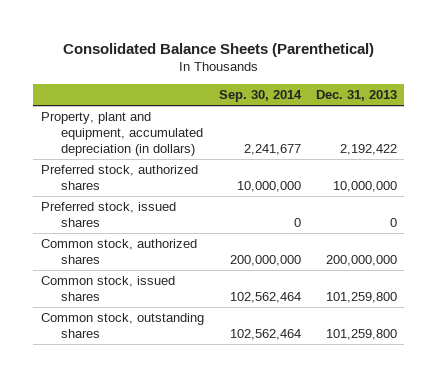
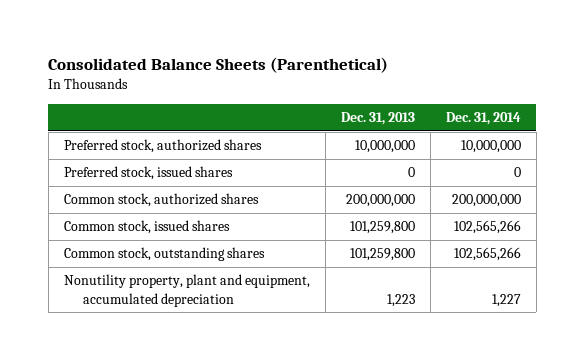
[218,90,302,103] Sep. 30, 2014 -> none
none -> [445,111,521,125] Dec. 31, 2014
[40,112,203,156] Property, plant and equipment, accumulated depreciation (in dollars) -> none
none -> [63,274,310,307] Nonutility property, plant and equipment, accumulated depreciation

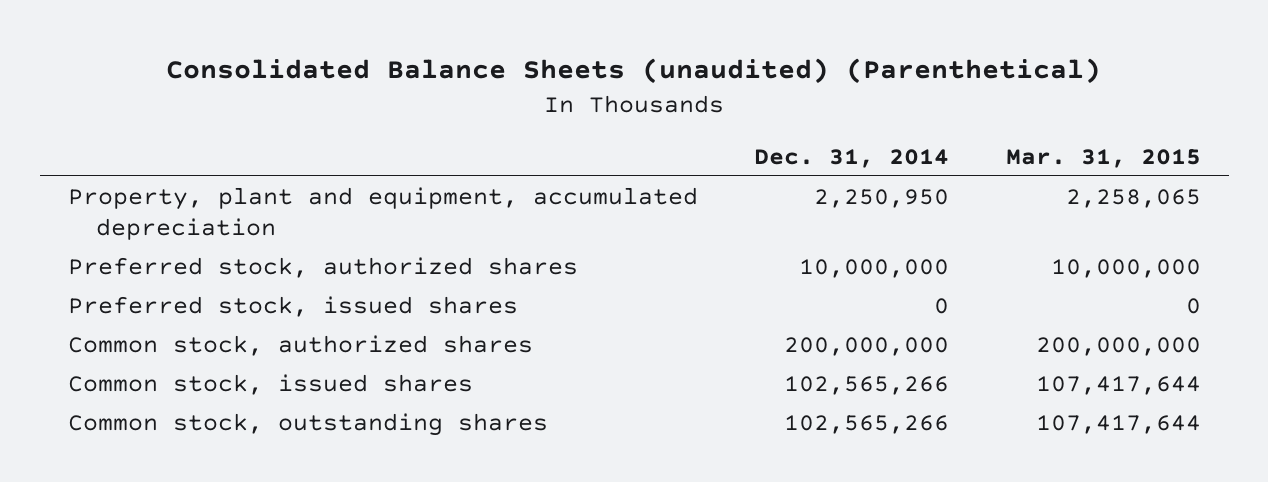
[48,57,389,74] Consolidated Balance Sheets (Parenthetical) -> [166,58,1102,85] Consolidated Balance Sheets (unaudited) (Parenthetical)
[340,111,415,125] Dec. 31, 2013 -> none
none -> [1005,148,1201,168] Mar. 31, 2015
none -> [67,186,698,240] Property, plant and equipment, accumulated depreciation
[63,274,310,307] Nonutility property, plant and equipment, accumulated depreciation -> none

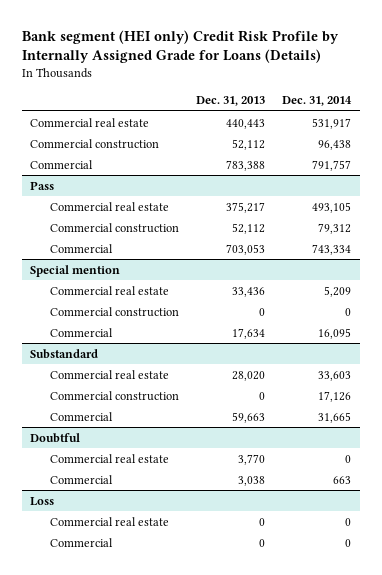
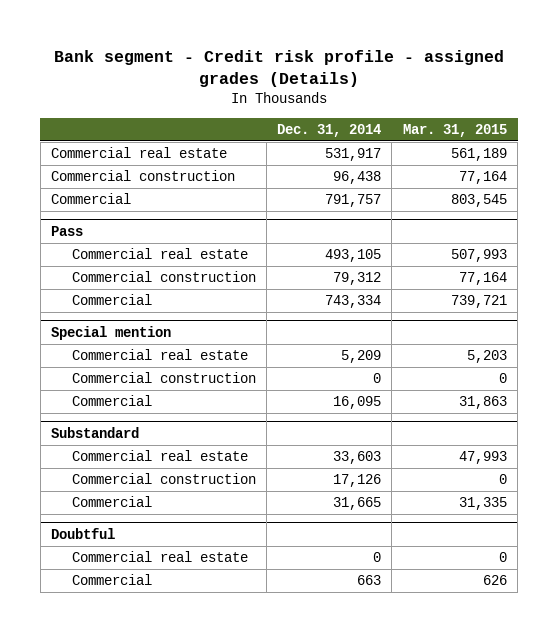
[21,30,339,64] Bank segment (HEI only) Credit Risk Profile by Internally Assigned Grade for Loans (Details) -> [53,50,504,88] Bank segment - Credit risk profile - assigned grades (Details)
[195,96,265,107] Dec. 31, 2013 -> none
none -> [402,123,507,137] Mar. 31, 2015
[30,496,55,506] Loss -> none
[49,516,169,526] Commercial real estate -> none
[49,537,113,547] Commercial -> none

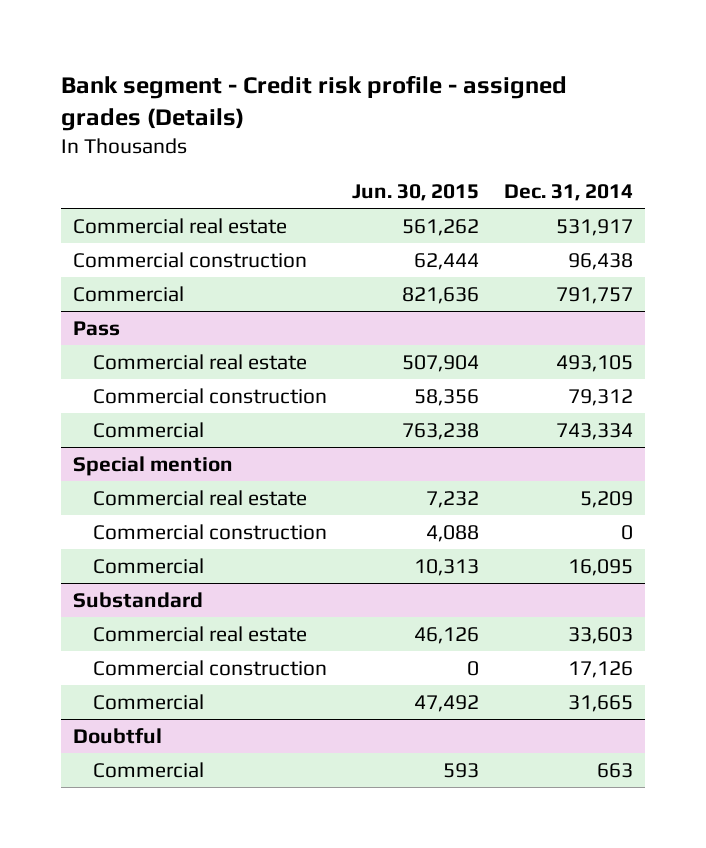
[402,123,507,137] Mar. 31, 2015 -> none
none -> [352,183,480,201] Jun. 30, 2015
[71,551,248,563] Commercial real estate -> none

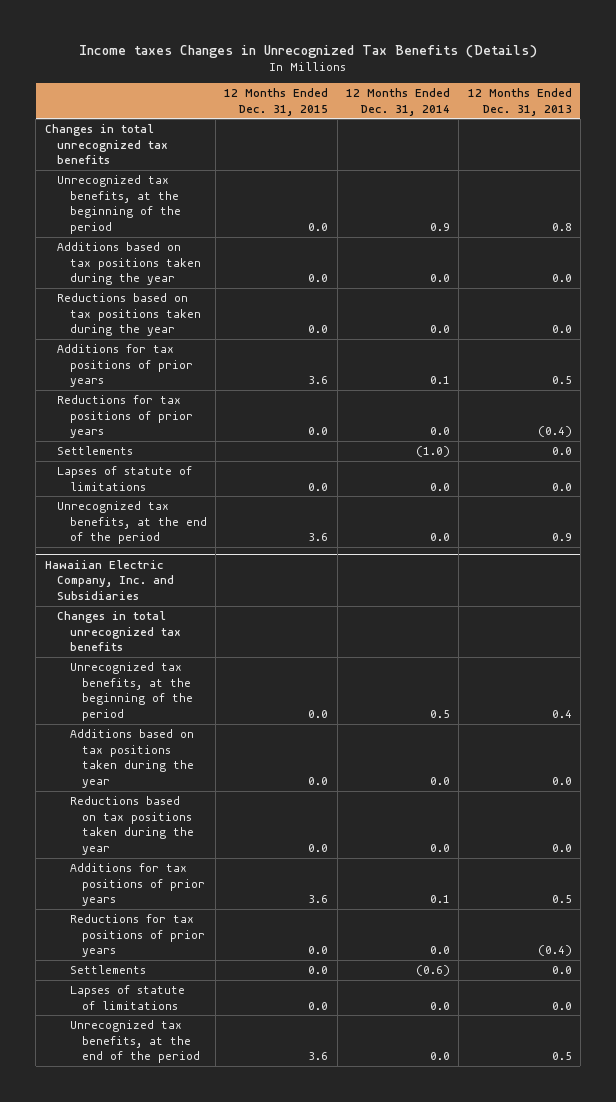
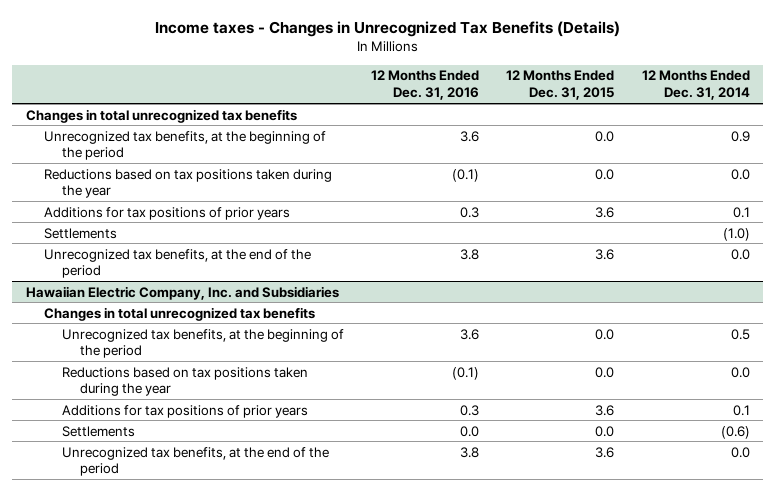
[79,44,538,58] Income taxes Changes in Unrecognized Tax Benefits (Details) -> [154,21,620,38] Income taxes - Changes in Unrecognized Tax Benefits (Details)
[467,87,572,116] 12 Months Ended Dec. 31, 2013 -> none
none -> [371,70,480,101] 12 Months Ended Dec. 31, 2016
[57,241,201,286] Additions based on tax positions taken during the year -> none
[57,394,193,439] Reductions for tax positions of prior years -> none
[57,465,193,491] Lapses of statute of limitations -> none
[69,728,195,789] Additions based on tax positions taken during the year -> none
[69,913,206,958] Reductions for tax positions of prior years -> none
[69,984,185,1010] Lapses of statute of limitations -> none

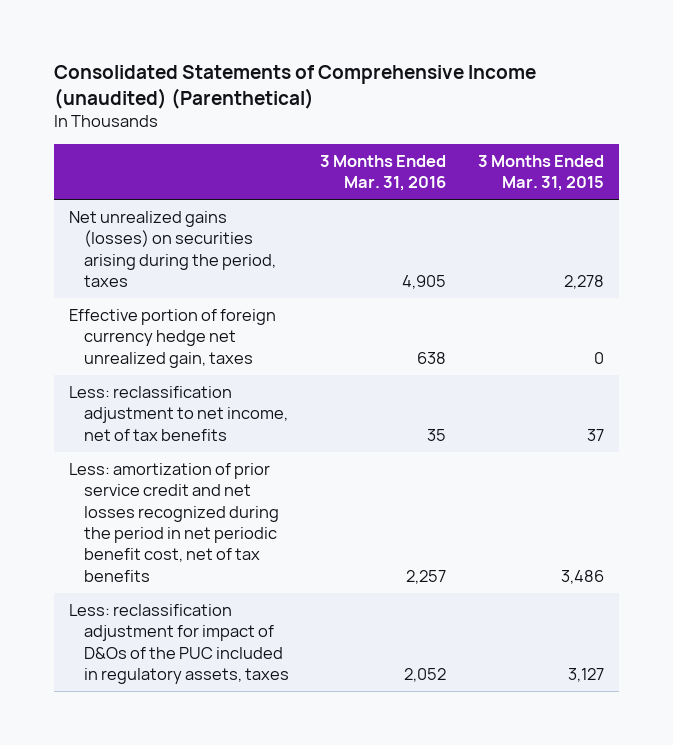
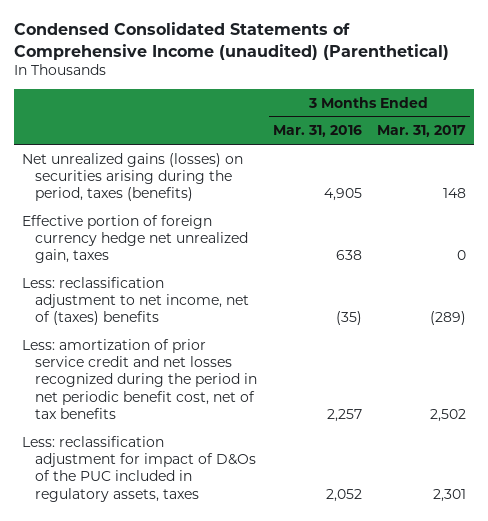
[53,65,536,109] Consolidated Statements of Comprehensive Income (unaudited) (Parenthetical) -> [14,22,450,60] Condensed Consolidated Statements of Comprehensive Income (unaudited) (Parenthetical)
[477,154,604,192] 3 Months Ended Mar. 31, 2015 -> none
none -> [377,125,467,138] Mar. 31, 2017
[69,211,277,288] Net unrealized gains (losses) on securities arising during the period, taxes -> [21,152,243,202] Net unrealized gains (losses) on securities arising during the period, taxes (benefits)
[69,386,289,441] Less: reclassification adjustment to net income, net of tax benefits -> [21,276,250,326] Less: reclassification adjustment to net income, net of (taxes) benefits
[427,428,447,441] 35 -> [335,311,362,326] (35)

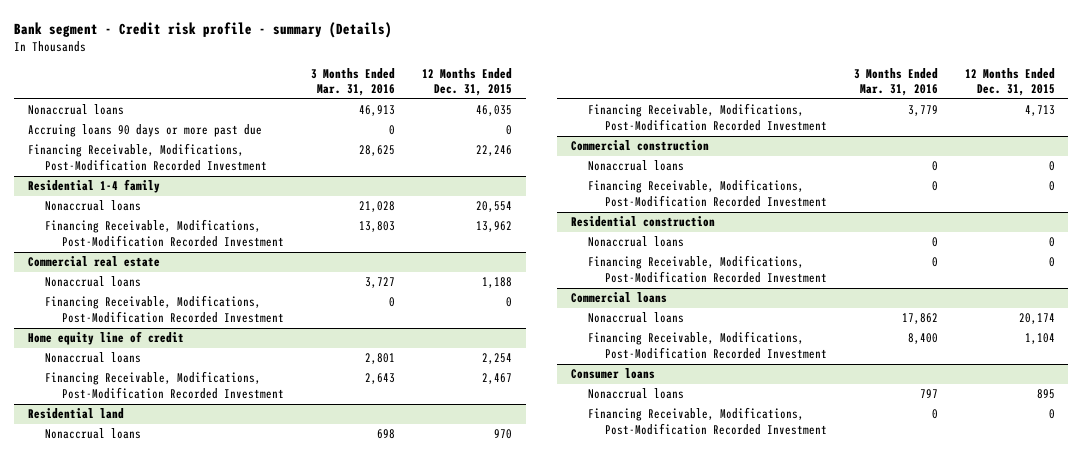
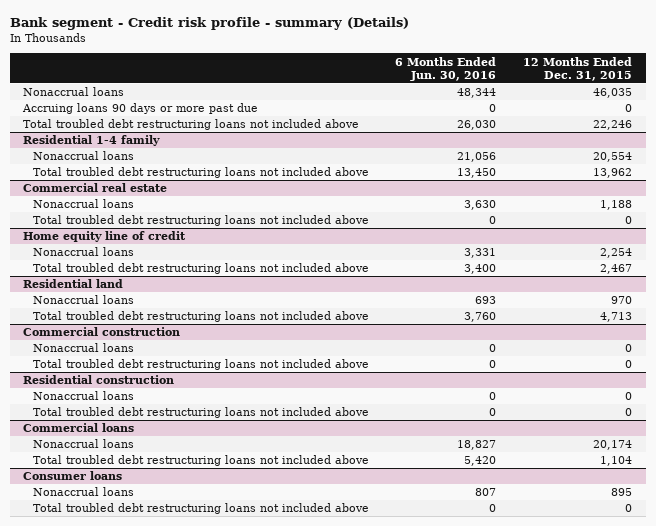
[311,67,396,97] 3 Months Ended Mar. 31, 2016 -> none
none -> [395,56,497,81] 6 Months Ended Jun. 30, 2016
[28,143,268,172] Financing Receivable, Modifications, Post-Modification Recorded Investment -> [23,119,360,131] Total troubled debt restructuring loans not included above
[45,219,285,248] Financing Receivable, Modifications, Post-Modification Recorded Investment -> [32,167,369,179] Total troubled debt restructuring loans not included above
[45,295,285,324] Financing Receivable, Modifications, Post-Modification Recorded Investment -> [32,215,369,227] Total troubled debt restructuring loans not included above
[45,371,285,400] Financing Receivable, Modifications, Post-Modification Recorded Investment -> [32,263,369,275] Total troubled debt restructuring loans not included above
[587,103,827,132] Financing Receivable, Modifications, Post-Modification Recorded Investment -> [32,311,369,323] Total troubled debt restructuring loans not included above
[587,179,827,208] Financing Receivable, Modifications, Post-Modification Recorded Investment -> [32,359,369,371] Total troubled debt restructuring loans not included above
[587,255,827,284] Financing Receivable, Modifications, Post-Modification Recorded Investment -> [32,407,369,419] Total troubled debt restructuring loans not included above
[587,331,827,360] Financing Receivable, Modifications, Post-Modification Recorded Investment -> [32,455,369,467] Total troubled debt restructuring loans not included above
[587,407,827,436] Financing Receivable, Modifications, Post-Modification Recorded Investment -> [32,503,369,515] Total troubled debt restructuring loans not included above

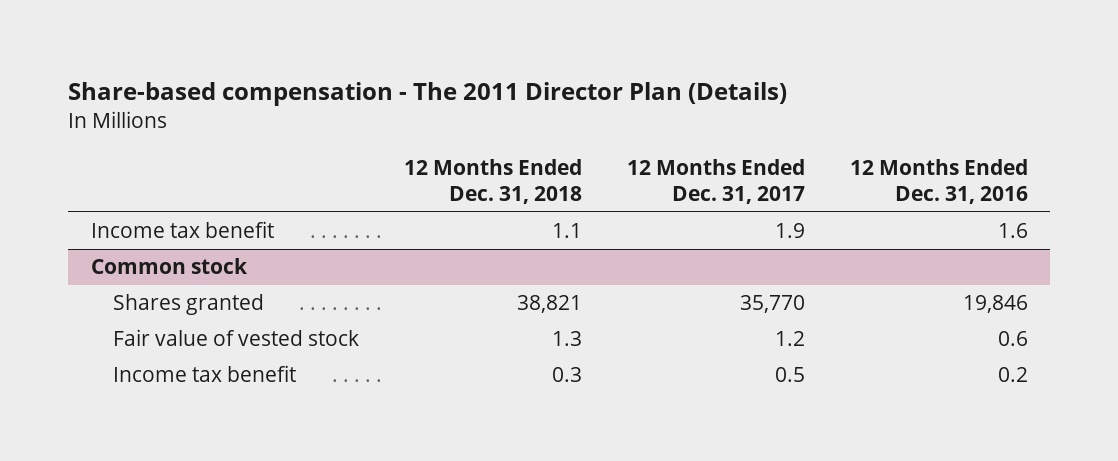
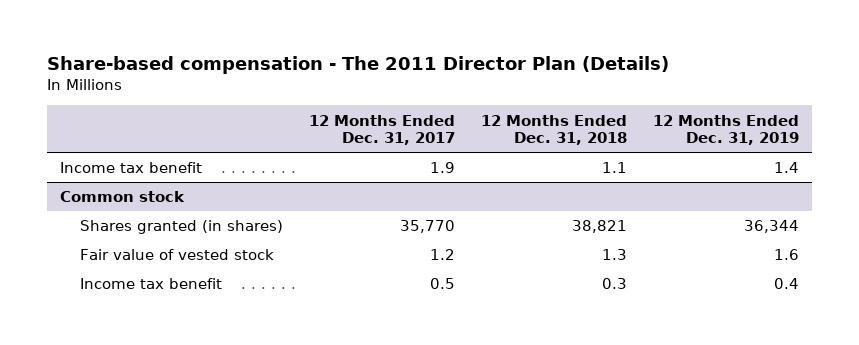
[849,158,1028,205] 12 Months Ended Dec. 31, 2016 -> none
none -> [653,114,800,146] 12 Months Ended Dec. 31, 2019
[113,294,265,316] Shares granted -> [80,220,284,235] Shares granted (in shares)

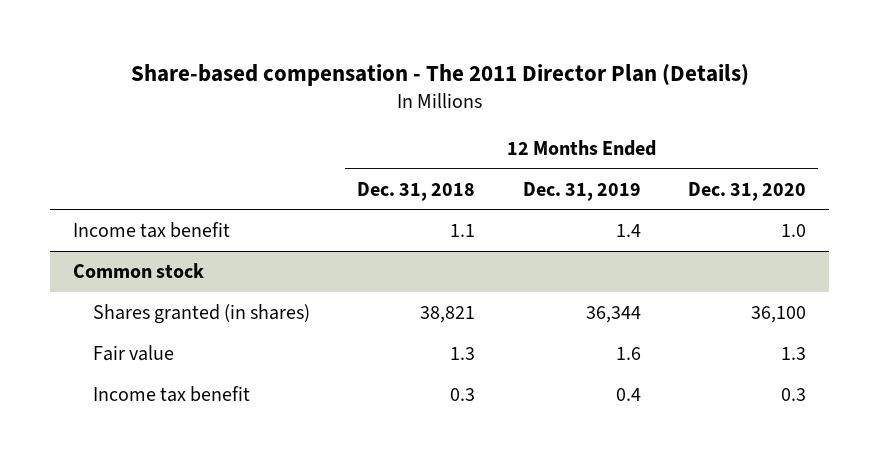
[309,114,456,146] 12 Months Ended Dec. 31, 2017 -> none
none -> [687,181,806,201] Dec. 31, 2020
[80,249,275,261] Fair value of vested stock -> [92,345,174,362] Fair value

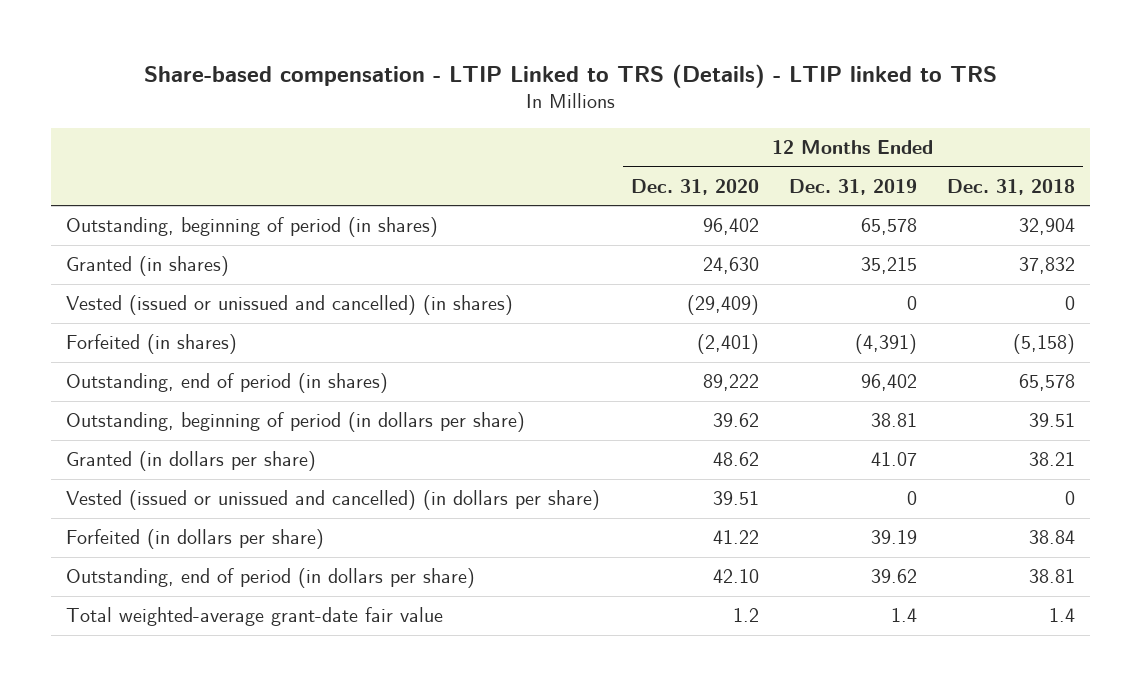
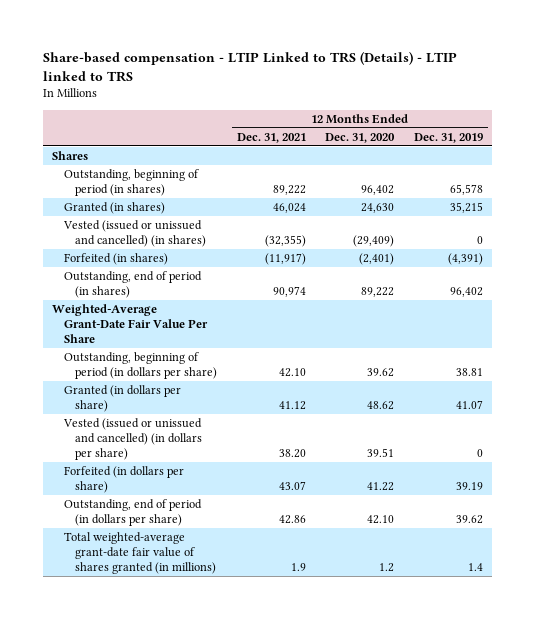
[947,178,1076,195] Dec. 31, 2018 -> none
none -> [236,132,306,143] Dec. 31, 2021
none -> [52,151,89,161] Shares
none -> [52,304,208,343] Weighted-Average Grant-Date Fair Value Per Share
[66,607,444,627] Total weighted-average grant-date fair value -> [63,532,217,574] Total weighted-average grant-date fair value of shares granted (in millions)

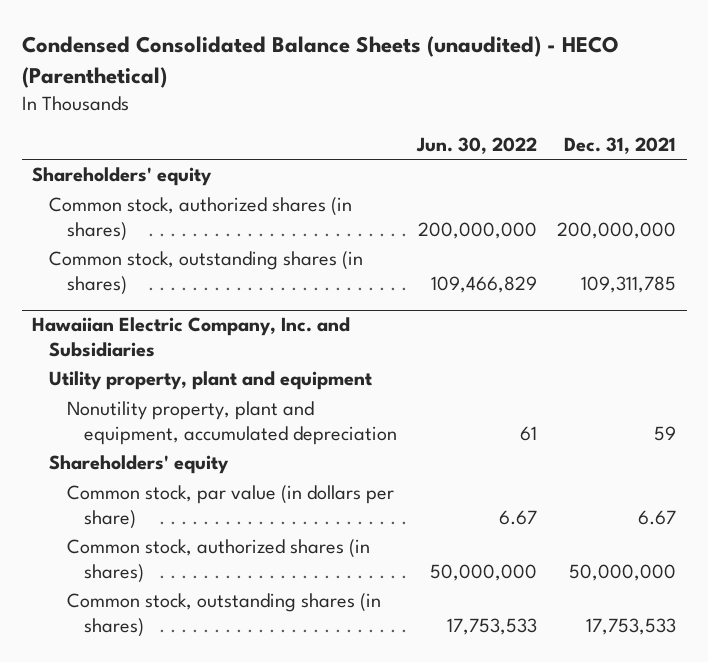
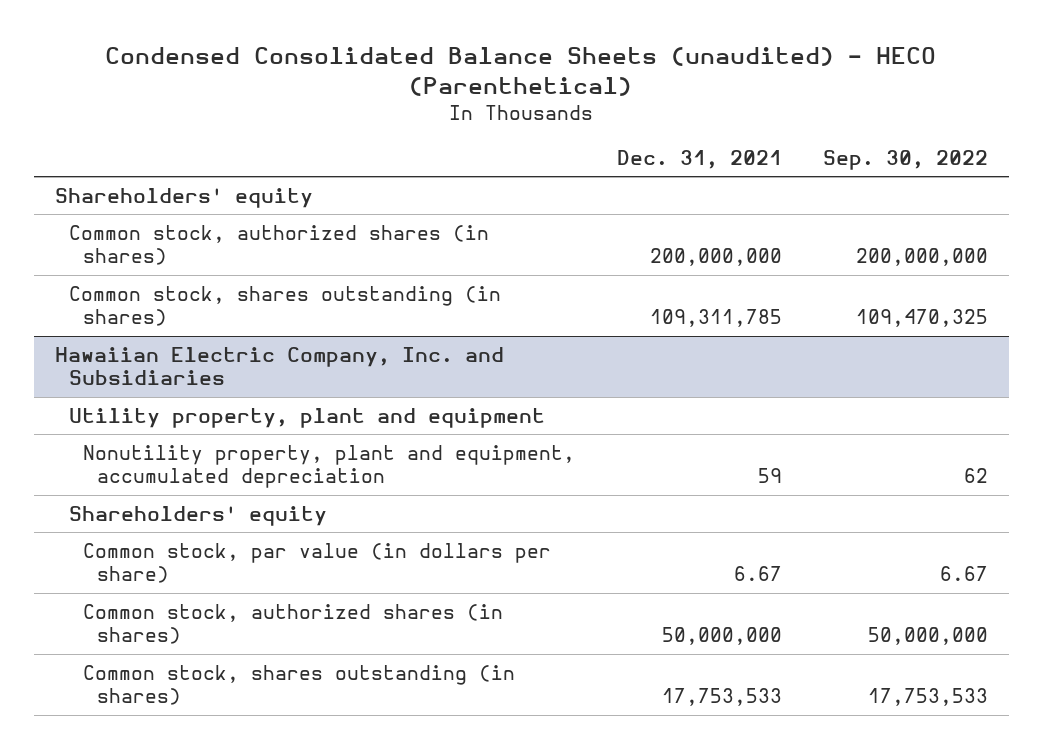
[416,136,538,154] Jun. 30, 2022 -> none
none -> [823,149,989,170] Sep. 30, 2022
[49,251,364,295] Common stock, outstanding shares (in shares) -> [69,286,502,327] Common stock, shares outstanding (in shares)
[66,593,381,637] Common stock, outstanding shares (in shares) -> [83,665,516,706] Common stock, shares outstanding (in shares)

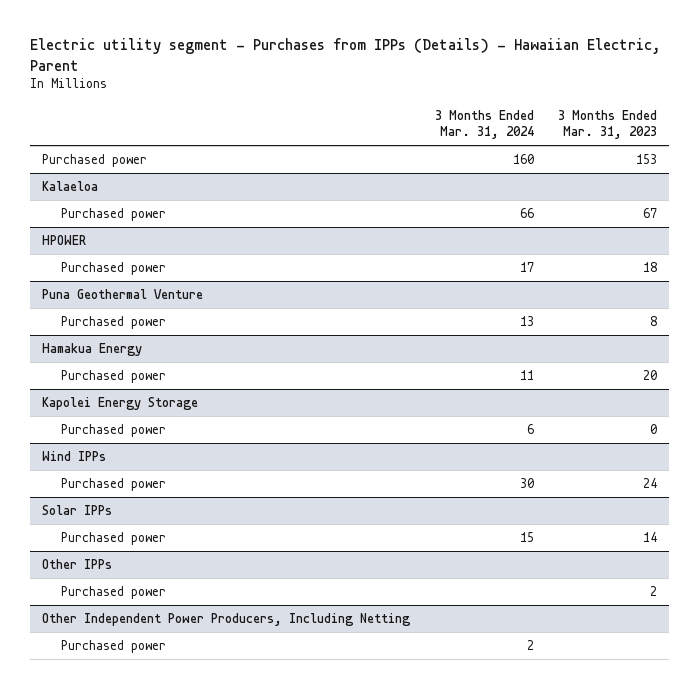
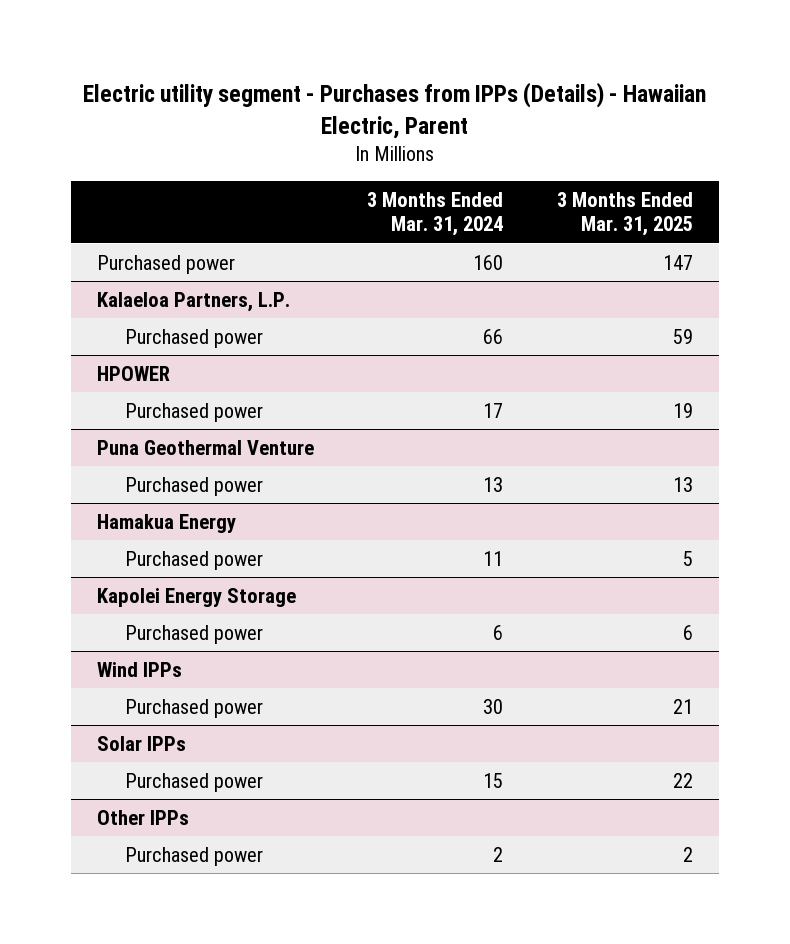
[558,109,658,140] 3 Months Ended Mar. 31, 2023 -> none
none -> [556,192,693,237] 3 Months Ended Mar. 31, 2025
[42,181,99,192] Kalaeloa -> [97,291,291,312] Kalaeloa Partners, L.P.
[60,586,166,600] Purchased power -> none
[42,613,412,627] Other Independent Power Producers, Including Netting -> none

